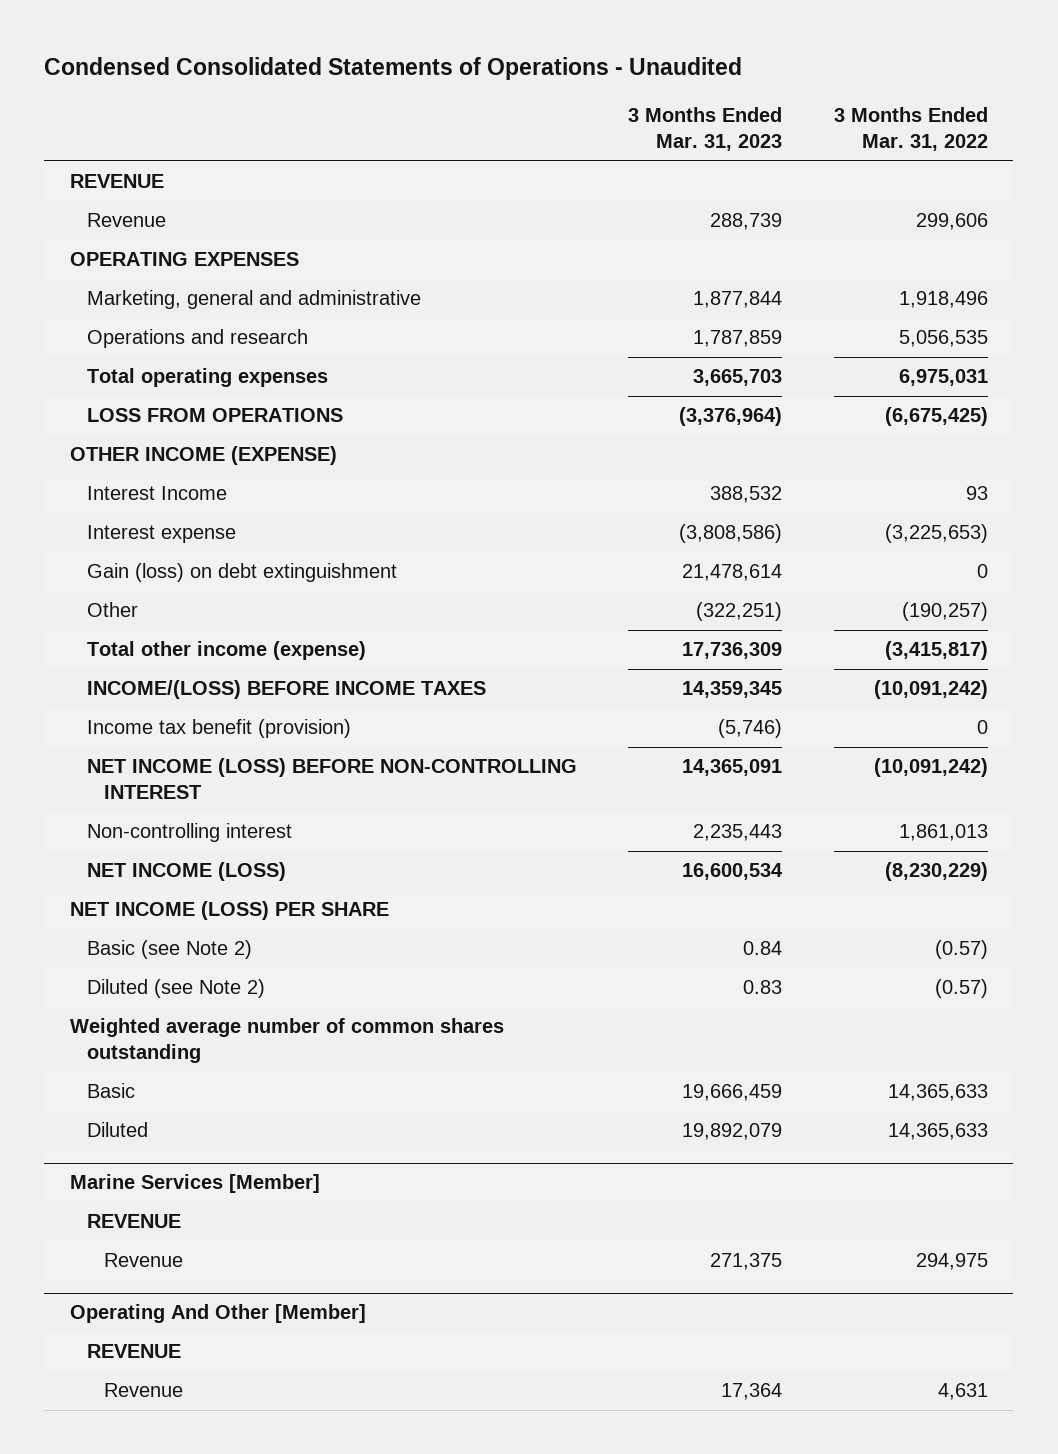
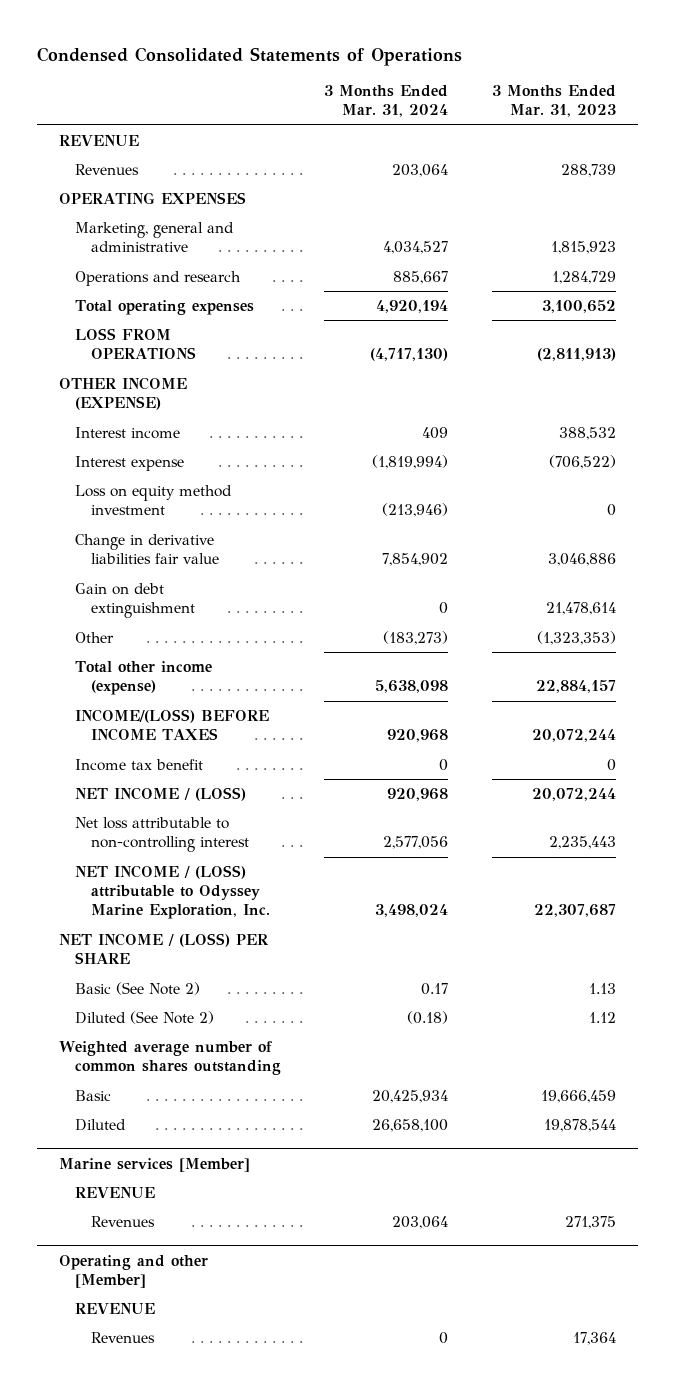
[44,57,743,81] Condensed Consolidated Statements of Operations - Unaudited -> [36,46,462,66] Condensed Consolidated Statements of Operations
[833,106,988,152] 3 Months Ended Mar. 31, 2022 -> none
none -> [324,85,449,118] 3 Months Ended Mar. 31, 2024
[86,213,166,228] Revenue -> [74,164,139,176] Revenues
[693,291,783,309] 1,877,844 -> [551,241,617,255] 1,815,923
[693,330,783,348] 1,787,859 -> [552,271,617,285] 1,284,729
[693,369,783,387] 3,665,703 -> [542,300,617,314] 3,100,652
[679,407,783,427] (3,376,964) -> [537,348,617,362] (2,811,913)
[86,486,227,501] Interest Income -> [74,427,180,440] Interest income
[679,524,783,544] (3,808,586) -> [549,455,617,470] (706,522)
none -> [74,485,232,516] Loss on equity method investment
none -> [74,534,220,565] Change in derivative liabilities fair value
[86,563,397,583] Gain (loss) on debt extinguishment -> [74,583,196,619] Gain on debt extinguishment
[696,602,783,622] (322,251) -> [537,631,617,646] (1,323,353)
[682,642,783,660] 17,736,309 -> [536,680,617,694] 22,884,157
[682,681,783,699] 14,359,345 -> [532,729,617,743] 20,072,244
[86,719,351,739] Income tax benefit (provision) -> [74,759,203,772] Income tax benefit
[718,719,783,739] (5,746) -> [607,759,617,772] 0
[86,758,577,800] NET INCOME (LOSS) BEFORE NON-CONTROLLING INTEREST -> [74,787,246,802] NET INCOME / (LOSS)
[682,759,783,777] 14,365,091 -> [532,788,617,802] 20,072,244
[86,823,292,843] Non-controlling interest -> [74,817,250,853] Net loss attributable to non-controlling interest
[86,862,286,882] NET INCOME (LOSS) -> [74,865,271,920] NET INCOME / (LOSS) attributable to Odyssey Marine Exploration, Inc.
[682,863,784,881] 16,600,534 -> [534,904,617,918] 22,307,687
[69,901,389,921] NET INCOME (LOSS) PER SHARE -> [58,933,268,965] NET INCOME / (LOSS) PER SHARE
[86,940,252,960] Basic (see Note 2) -> [74,982,200,996] Basic (See Note 2)
[743,941,783,956] 0.84 -> [589,983,617,995] 1.13
[86,979,265,999] Diluted (see Note 2) -> [74,1011,214,1025] Diluted (See Note 2)
[743,980,783,995] 0.83 -> [589,1012,617,1024] 1.12
[682,1123,783,1141] 19,892,079 -> [544,1119,617,1133] 19,878,544
[69,1174,320,1194] Marine Services [Member] -> [58,1157,250,1172] Marine services [Member]
[103,1253,183,1268] Revenue -> [91,1216,156,1228] Revenues
[69,1304,366,1324] Operating And Other [Member] -> [58,1254,208,1288] Operating and other [Member]
[103,1383,183,1398] Revenue -> [91,1332,156,1344] Revenues

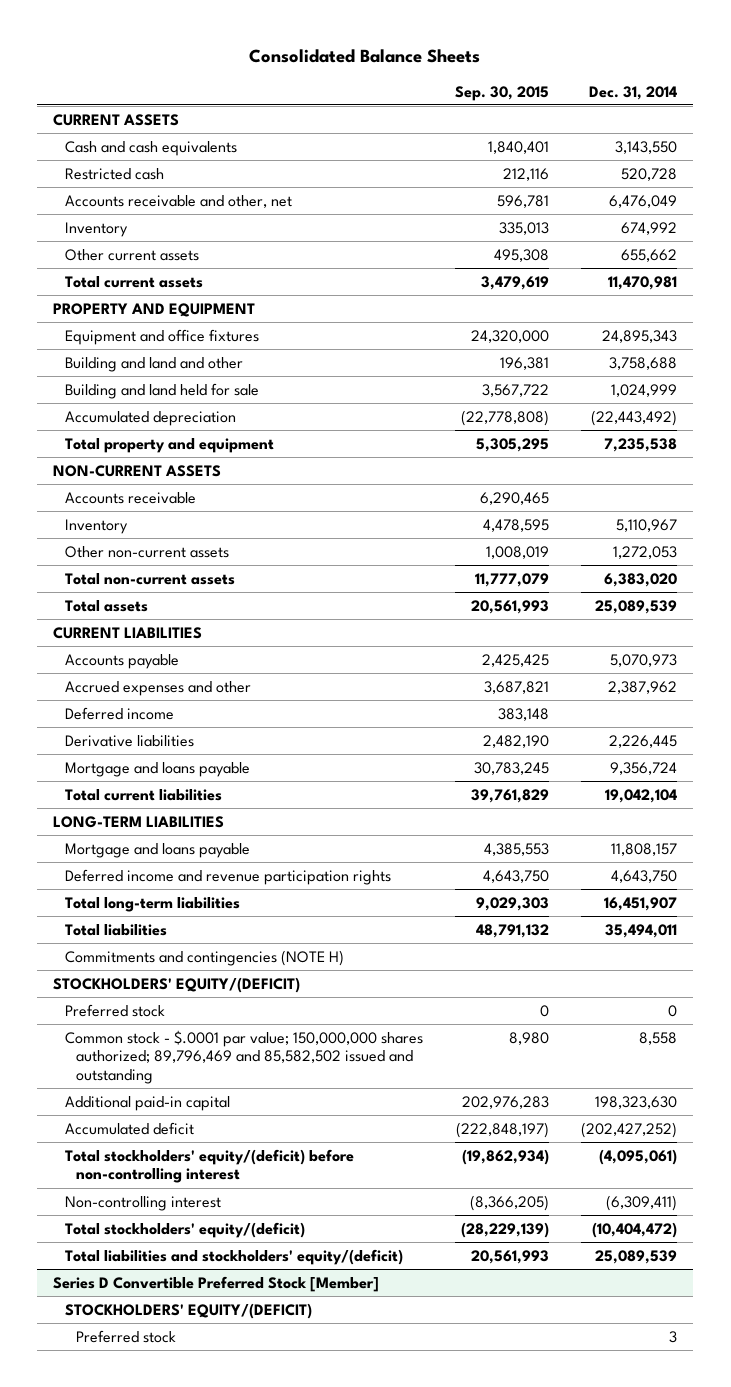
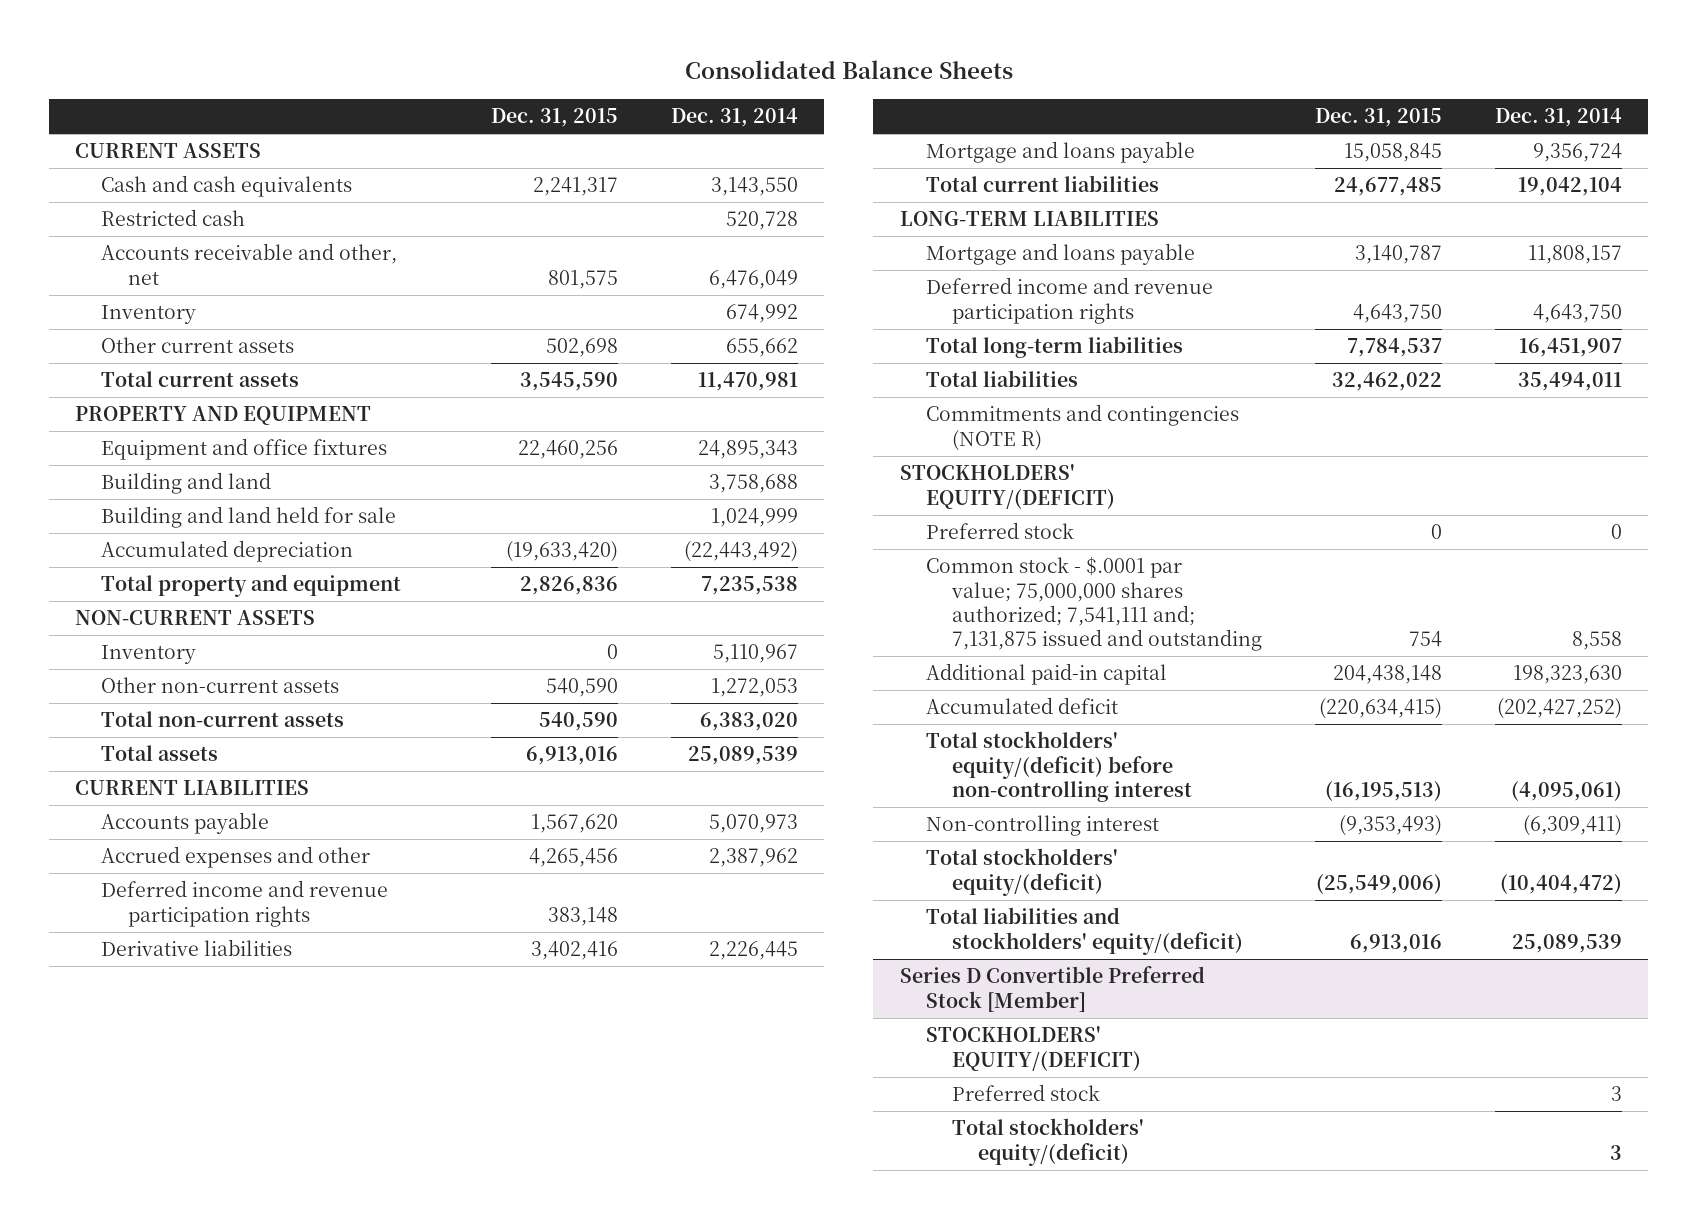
[455,85,550,101] Sep. 30, 2015 -> none
none -> [490,108,618,128] Dec. 31, 2015
[64,356,243,372] Building and land and other -> [101,472,272,495] Building and land
[64,491,196,504] Accounts receivable -> none
[64,706,174,720] Deferred income -> [101,880,389,927] Deferred income and revenue participation rights
[64,949,344,966] Commitments and contingencies (NOTE H) -> [925,404,1239,451] Commitments and contingencies (NOTE R)
[64,1029,423,1085] Common stock - $.0001 par value; 150,000,000 shares authorized; 89,796,469 and 85,582,502 issued and outstanding -> [925,557,1262,652] Common stock - $.0001 par value; 75,000,000 shares authorized; 7,541,111 and; 7,131,875 issued and outstanding
none -> [951,1118,1144,1166] Total stockholders' equity/(deficit)

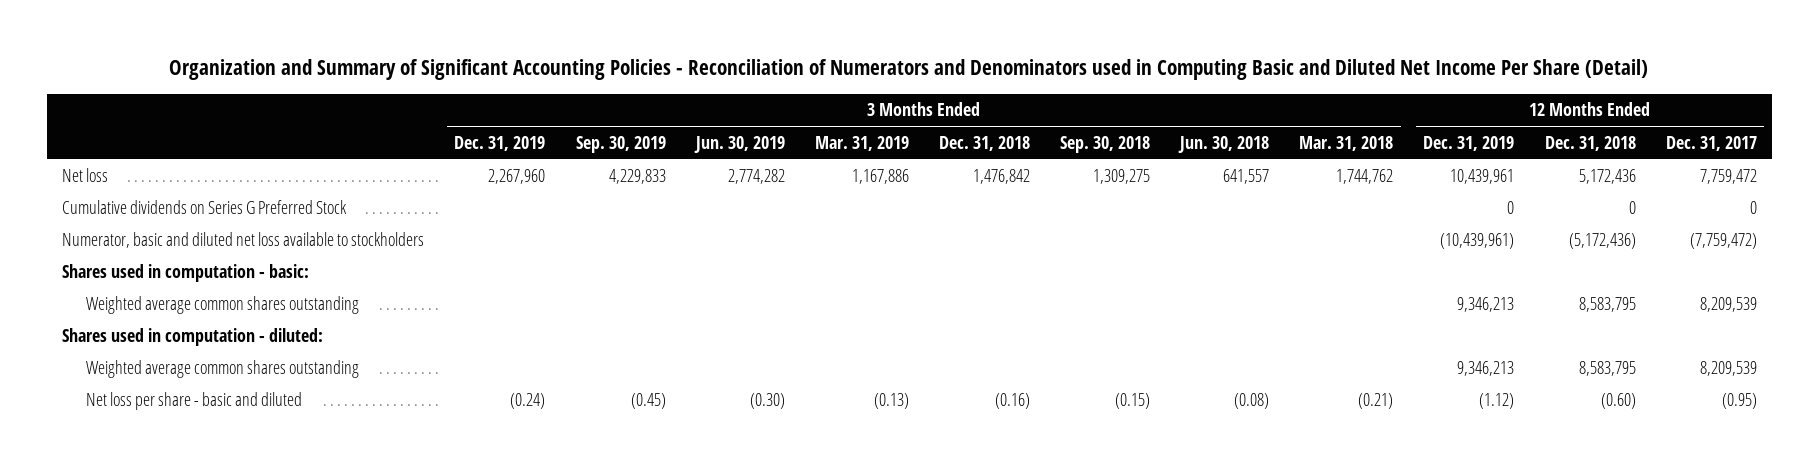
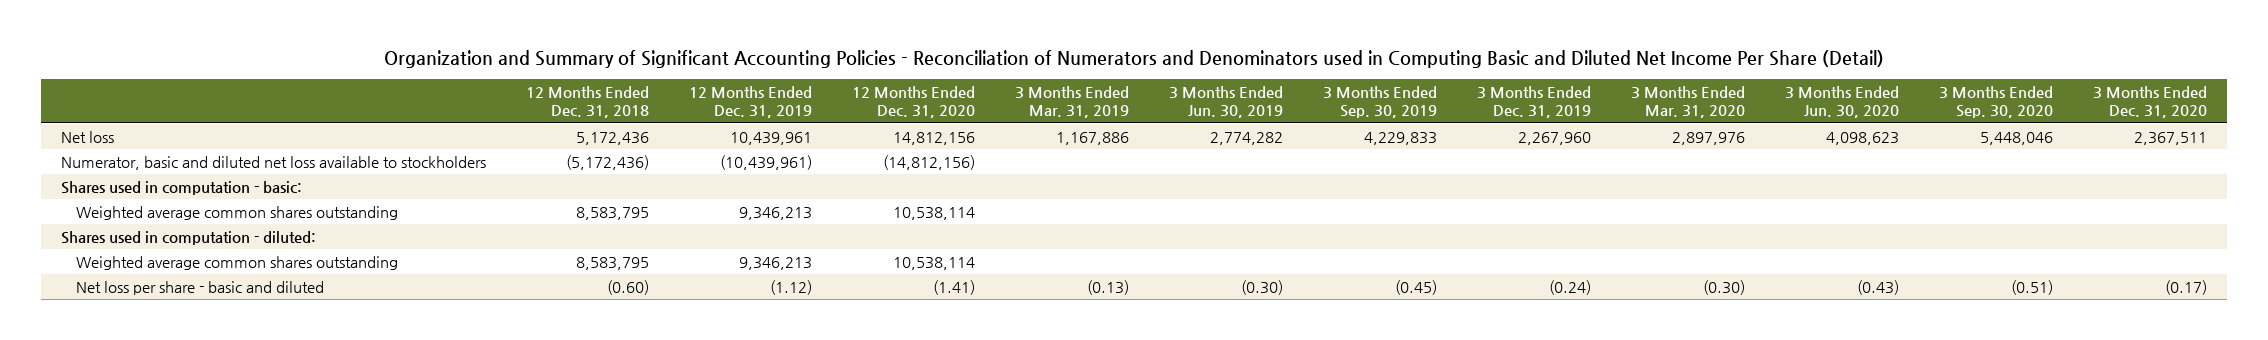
[938,135,1030,151] Dec. 31, 2018 -> none
[1060,135,1151,153] Sep. 30, 2018 -> none
[1178,135,1270,153] Jun. 30, 2018 -> none
[1299,135,1394,151] Mar. 31, 2018 -> none
[1665,135,1757,151] Dec. 31, 2017 -> none
none -> [851,86,975,119] 12 Months Ended Dec. 31, 2020
none -> [1630,86,1745,119] 3 Months Ended Mar. 31, 2020
none -> [1784,86,1899,119] 3 Months Ended Jun. 30, 2020
none -> [1938,86,2053,119] 3 Months Ended Sep. 30, 2020
none -> [2092,86,2207,119] 3 Months Ended Dec. 31, 2020
[62,199,348,214] Cumulative dividends on Series G Preferred Stock -> none

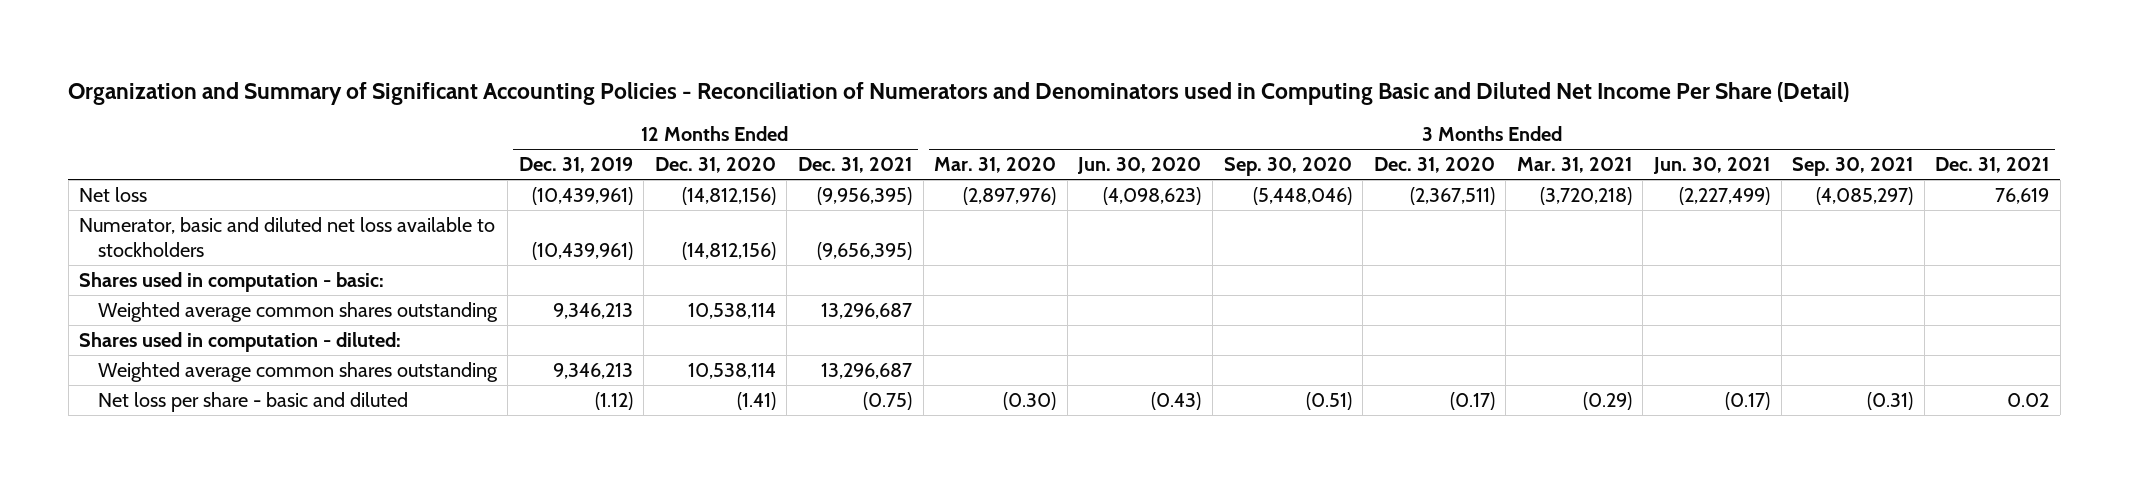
[525,86,649,119] 12 Months Ended Dec. 31, 2018 -> none
[1014,86,1129,119] 3 Months Ended Mar. 31, 2019 -> none
[1168,86,1283,119] 3 Months Ended Jun. 30, 2019 -> none
[1322,86,1437,119] 3 Months Ended Sep. 30, 2019 -> none
[1476,86,1591,119] 3 Months Ended Dec. 31, 2019 -> none
none -> [798,157,913,174] Dec. 31, 2021
none -> [1516,157,1632,174] Mar. 31, 2021
none -> [1653,157,1771,175] Jun. 30, 2021
none -> [1792,157,1914,177] Sep. 30, 2021
none -> [1935,157,2050,174] Dec. 31, 2021
[729,131,812,145] 10,439,961 -> [531,186,633,205] (10,439,961)
[892,131,975,145] 14,812,156 -> [681,186,776,205] (14,812,156)
[1671,131,1745,145] 2,897,976 -> [963,186,1057,205] (2,897,976)
[1825,131,1899,145] 4,098,623 -> [1103,186,1202,205] (4,098,623)
[1979,131,2053,145] 5,448,046 -> [1252,186,1352,205] (5,448,046)
[2133,131,2207,145] 2,367,511 -> [1409,186,1495,205] (2,367,511)

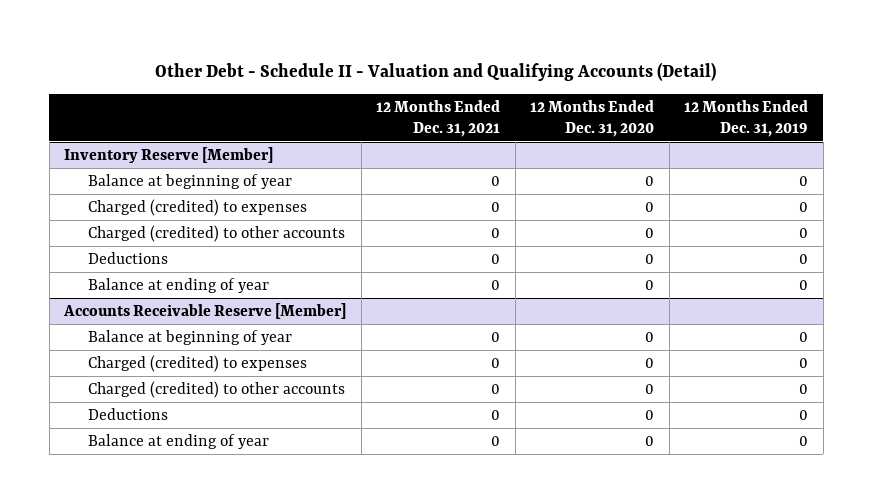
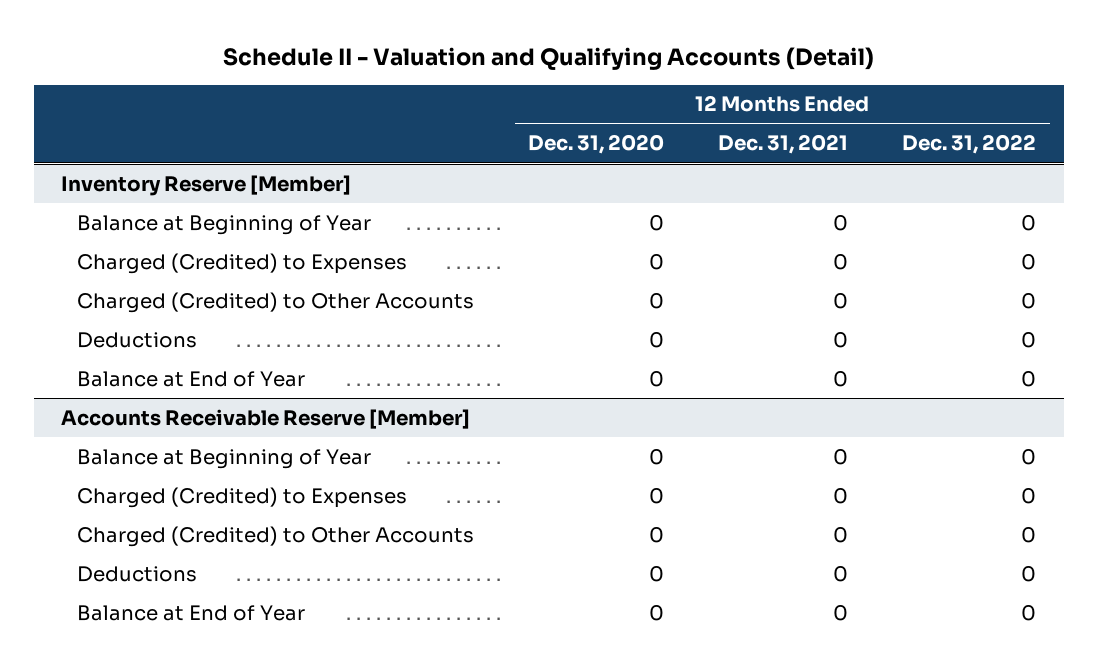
[155,61,717,81] Other Debt - Schedule II - Valuation and Qualifying Accounts (Detail) -> [222,46,874,70] Schedule II - Valuation and Qualifying Accounts (Detail)
[684,99,809,137] 12 Months Ended Dec. 31, 2019 -> none
none -> [902,134,1037,155] Dec. 31, 2022
[87,173,292,189] Balance at beginning of year -> [77,214,372,235] Balance at Beginning of Year
[87,198,307,216] Charged (credited) to expenses -> [77,252,408,274] Charged (Credited) to Expenses
[87,224,345,242] Charged (credited) to other accounts -> [77,291,475,313] Charged (Credited) to Other Accounts
[87,277,269,293] Balance at ending of year -> [77,370,306,387] Balance at End of Year
[87,329,292,345] Balance at beginning of year -> [77,448,372,469] Balance at Beginning of Year
[87,354,307,372] Charged (credited) to expenses -> [77,486,408,508] Charged (Credited) to Expenses
[87,380,345,398] Charged (credited) to other accounts -> [77,525,475,547] Charged (Credited) to Other Accounts
[87,433,269,449] Balance at ending of year -> [77,604,306,621] Balance at End of Year

